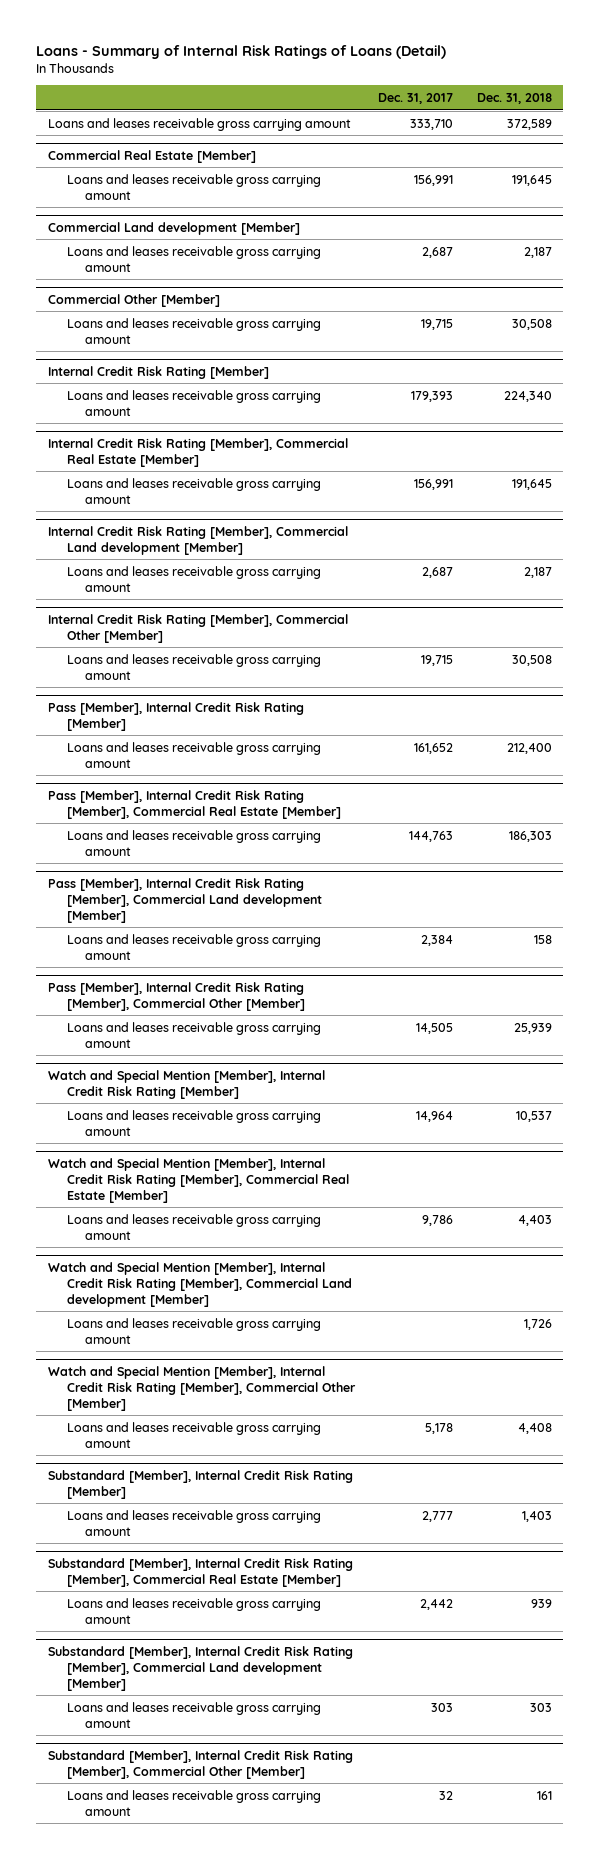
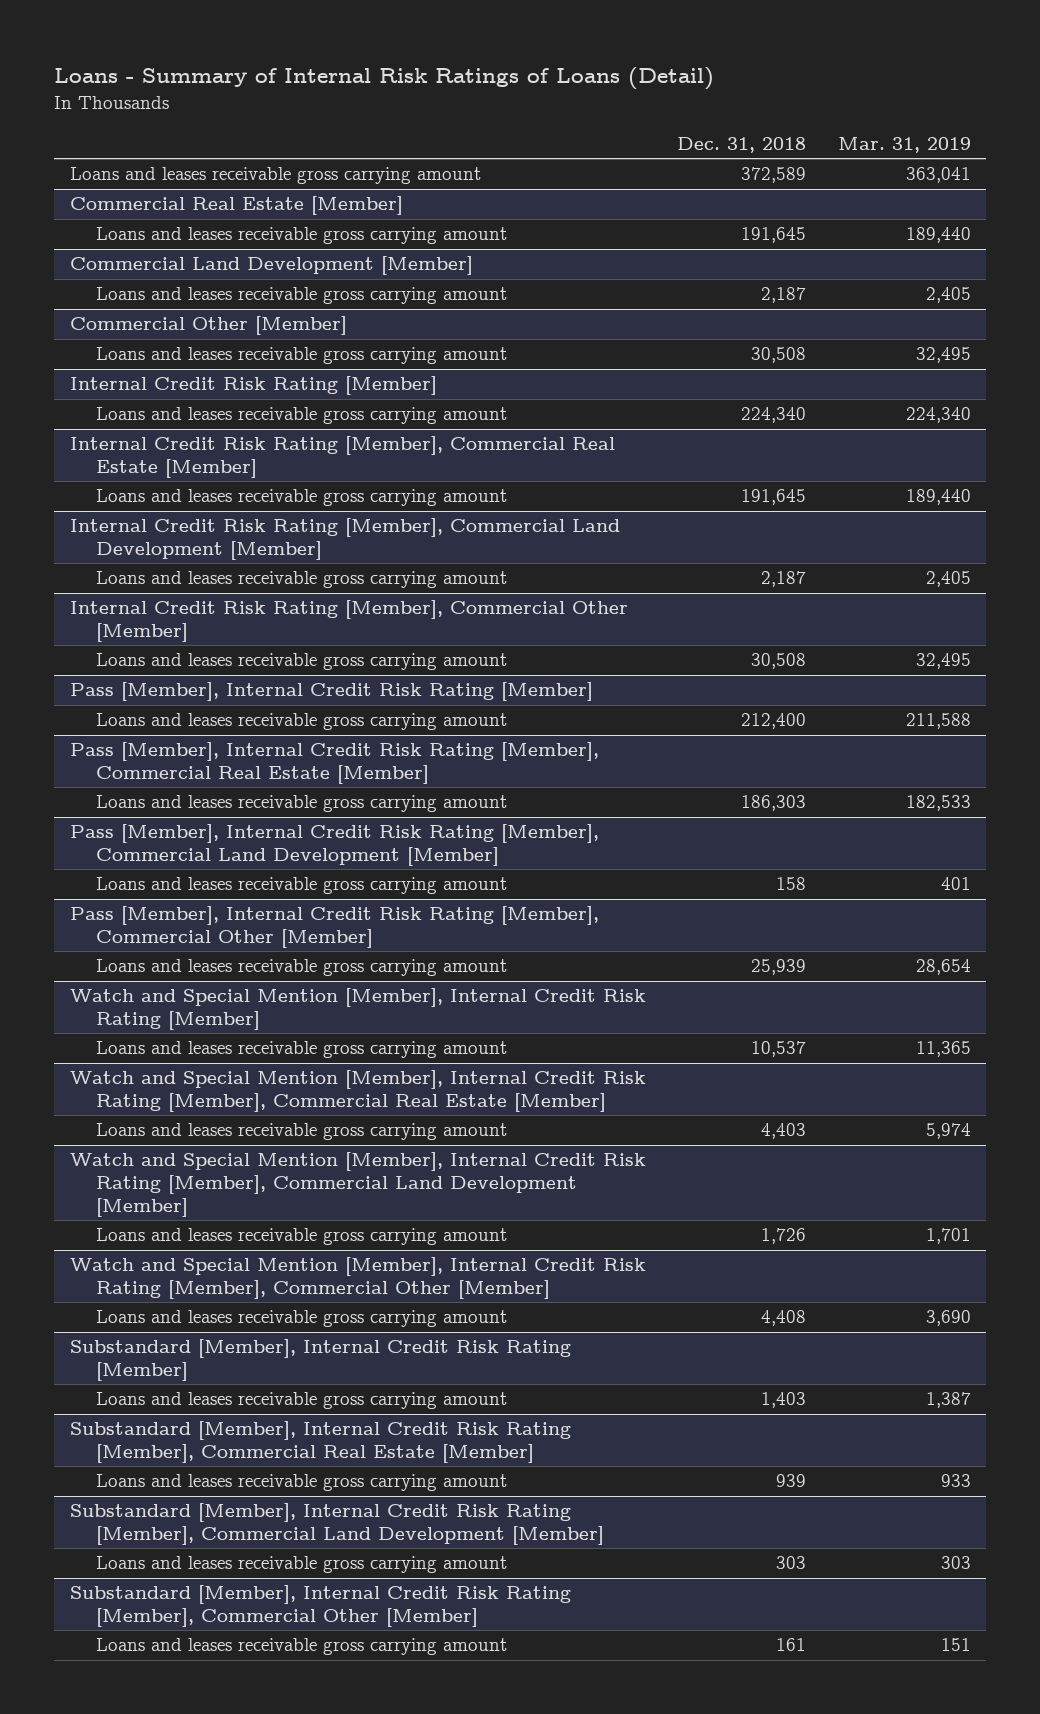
[378,93,454,105] Dec. 31, 2017 -> none
none -> [837,136,971,153] Mar. 31, 2019
[47,221,300,235] Commercial Land development [Member] -> [69,256,473,276] Commercial Land Development [Member]
[47,525,348,555] Internal Credit Risk Rating [Member], Commercial Land development [Member] -> [69,518,620,561] Internal Credit Risk Rating [Member], Commercial Land Development [Member]
[47,877,322,923] Pass [Member], Internal Credit Risk Rating [Member], Commercial Land development [Member] -> [69,824,599,867] Pass [Member], Internal Credit Risk Rating [Member], Commercial Land Development [Member]
[47,1261,352,1307] Watch and Special Mention [Member], Internal Credit Risk Rating [Member], Commercial Land development [Member] -> [69,1152,646,1217] Watch and Special Mention [Member], Internal Credit Risk Rating [Member], Commercial Land Development [Member]
[47,1645,353,1691] Substandard [Member], Internal Credit Risk Rating [Member], Commercial Land development [Member] -> [69,1503,604,1546] Substandard [Member], Internal Credit Risk Rating [Member], Commercial Land Development [Member]

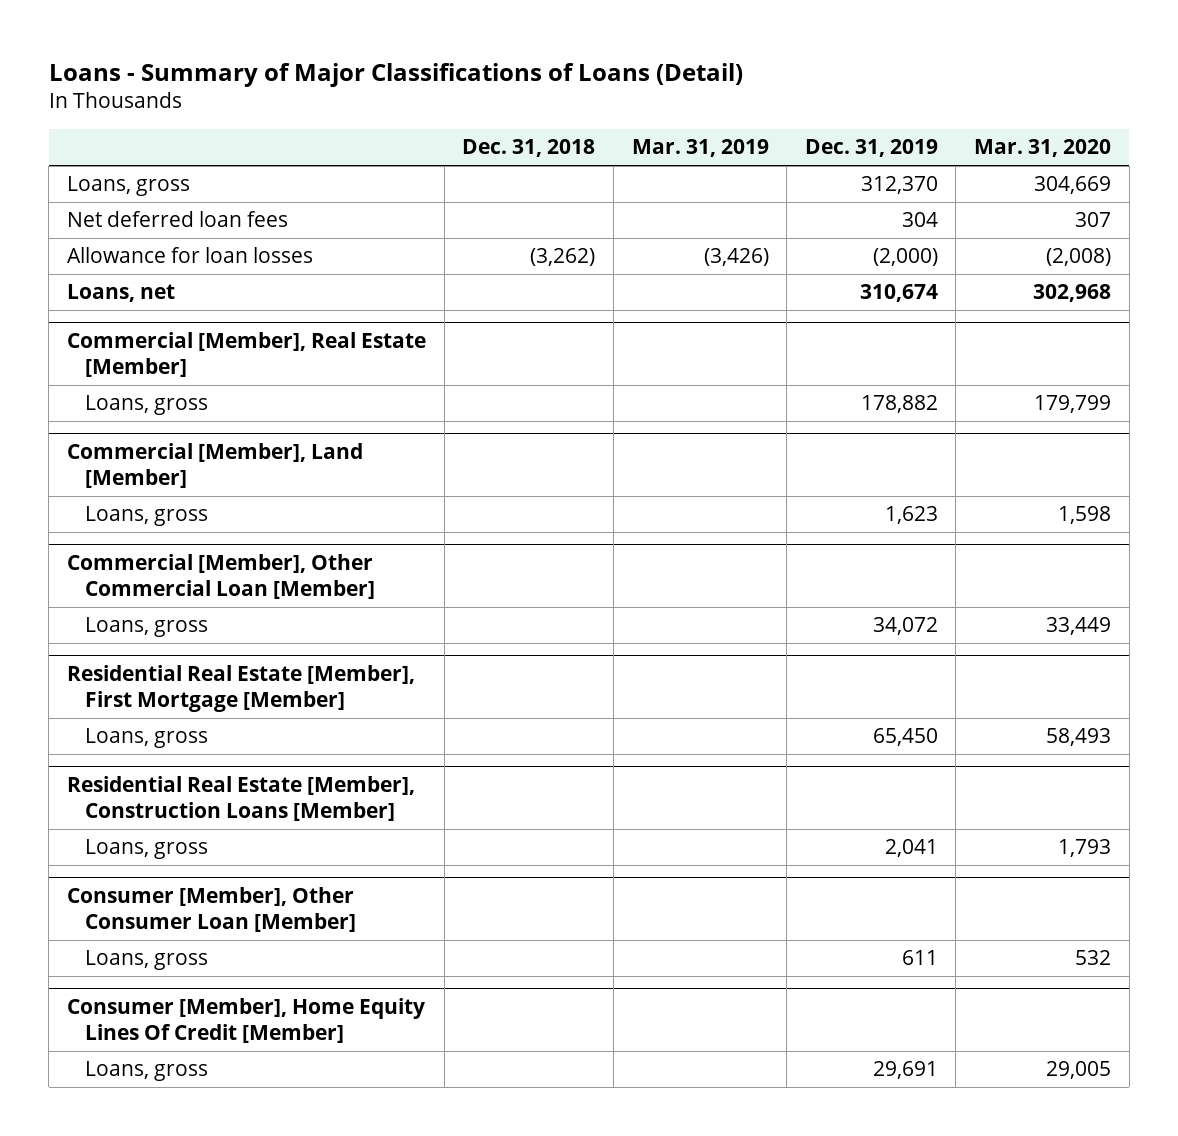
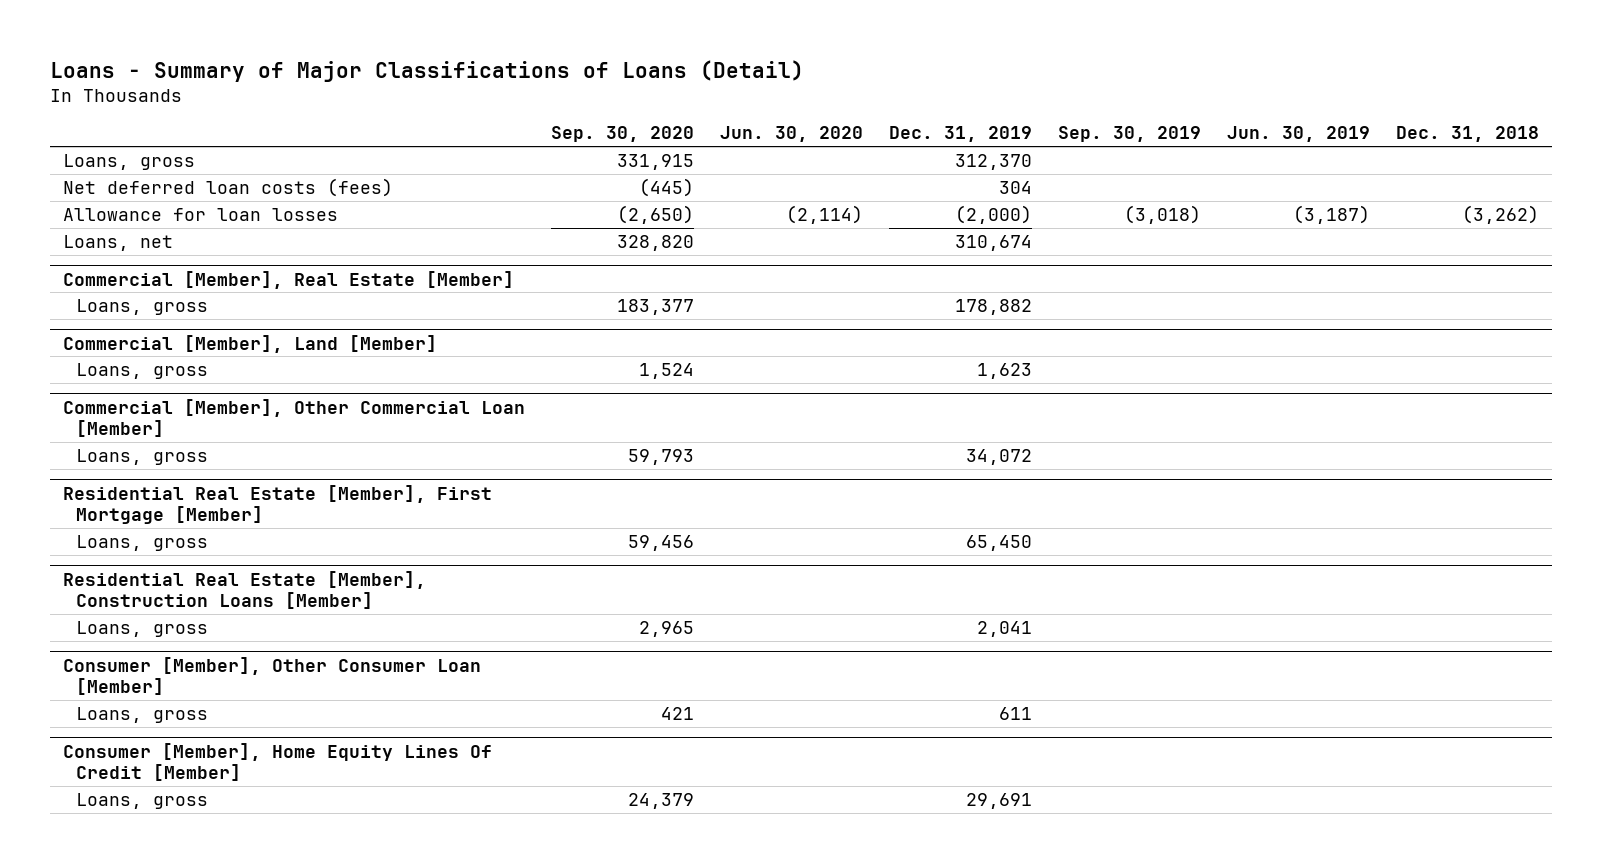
[631,139,769,158] Mar. 31, 2019 -> none
[974,139,1112,158] Mar. 31, 2020 -> none
none -> [551,126,695,143] Sep. 30, 2020
none -> [720,126,864,143] Jun. 30, 2020
none -> [1058,126,1202,143] Sep. 30, 2019
none -> [1226,126,1370,143] Jun. 30, 2019
[67,211,289,228] Net deferred loan fees -> [63,177,394,197] Net deferred loan costs (fees)

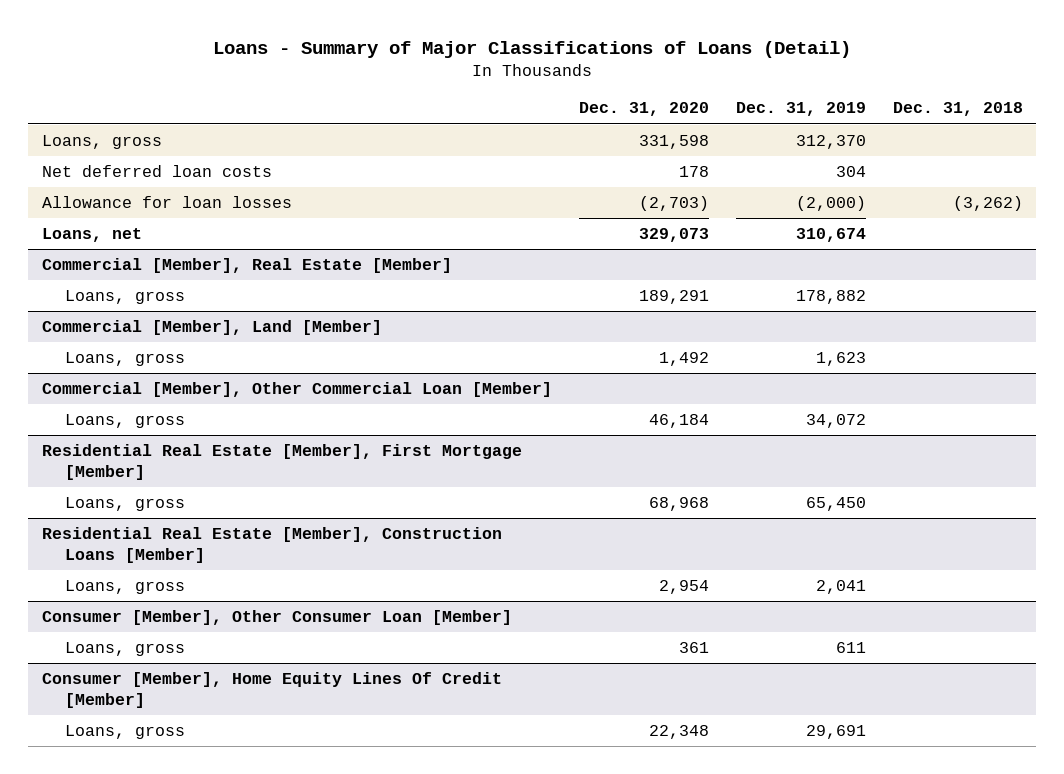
[551,126,695,143] Sep. 30, 2020 -> none
[720,126,864,143] Jun. 30, 2020 -> none
[1058,126,1202,143] Sep. 30, 2019 -> none
[1226,126,1370,143] Jun. 30, 2019 -> none
none -> [578,102,709,117] Dec. 31, 2020
[63,177,394,197] Net deferred loan costs (fees) -> [41,165,272,178] Net deferred loan costs

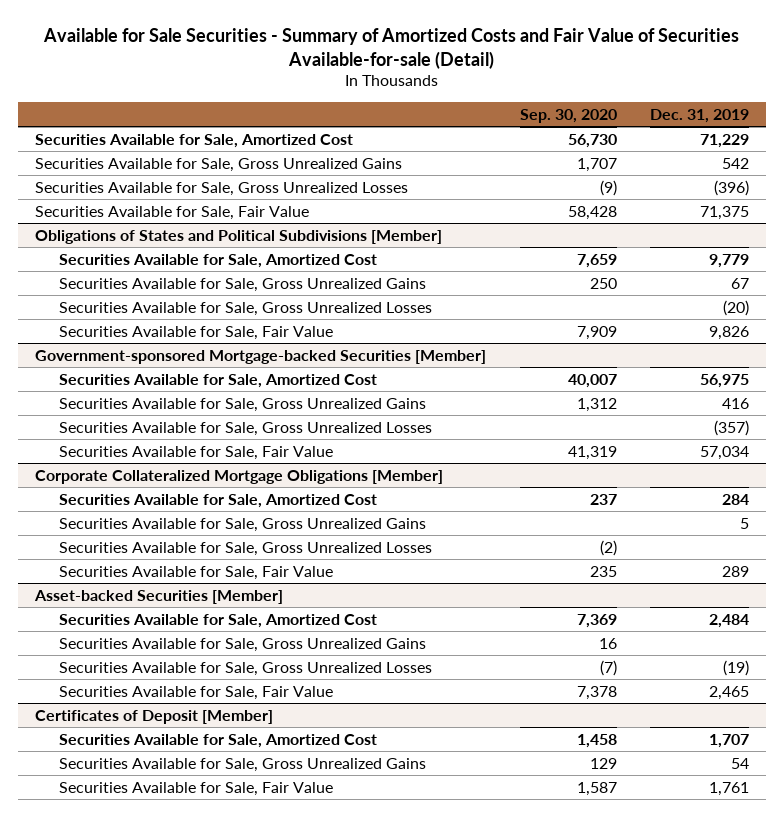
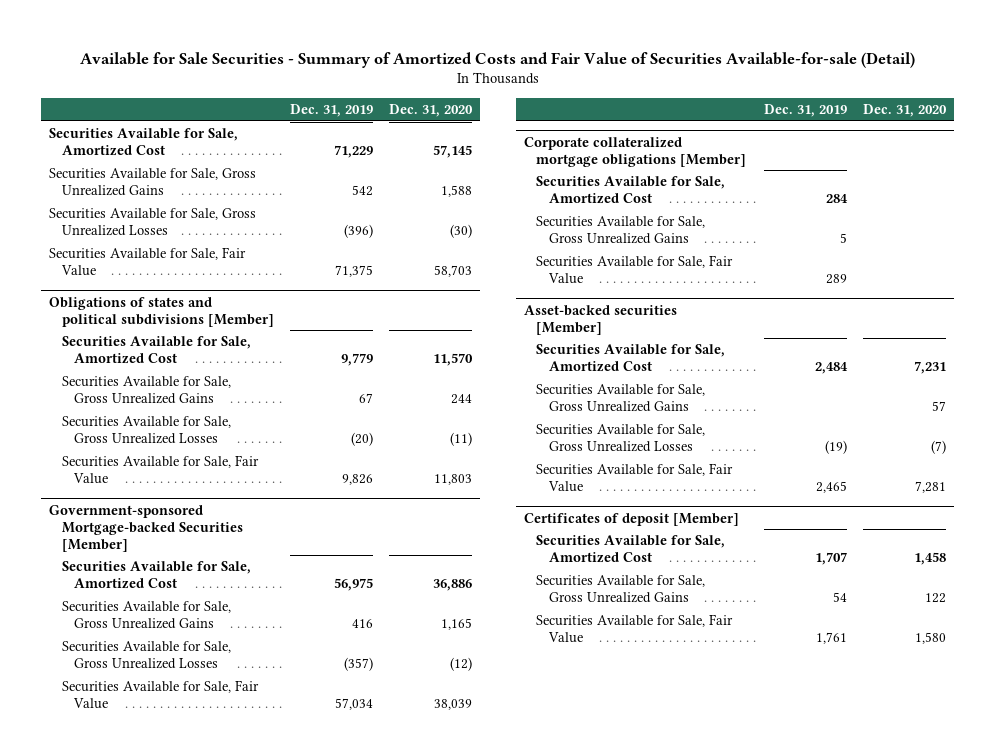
[519,108,617,123] Sep. 30, 2020 -> none
none -> [388,103,473,117] Dec. 31, 2020
[34,229,442,244] Obligations of States and Political Subdivisions [Member] -> [49,296,274,327] Obligations of states and political subdivisions [Member]
[34,469,443,484] Corporate Collateralized Mortgage Obligations [Member] -> [524,136,747,167] Corporate collateralized mortgage obligations [Member]
[59,541,433,556] Securities Available for Sale, Gross Unrealized Losses -> none
[33,589,283,604] Asset-backed Securities [Member] -> [524,304,678,335] Asset-backed securities [Member]
[34,709,273,724] Certificates of Deposit [Member] -> [524,512,740,526] Certificates of deposit [Member]

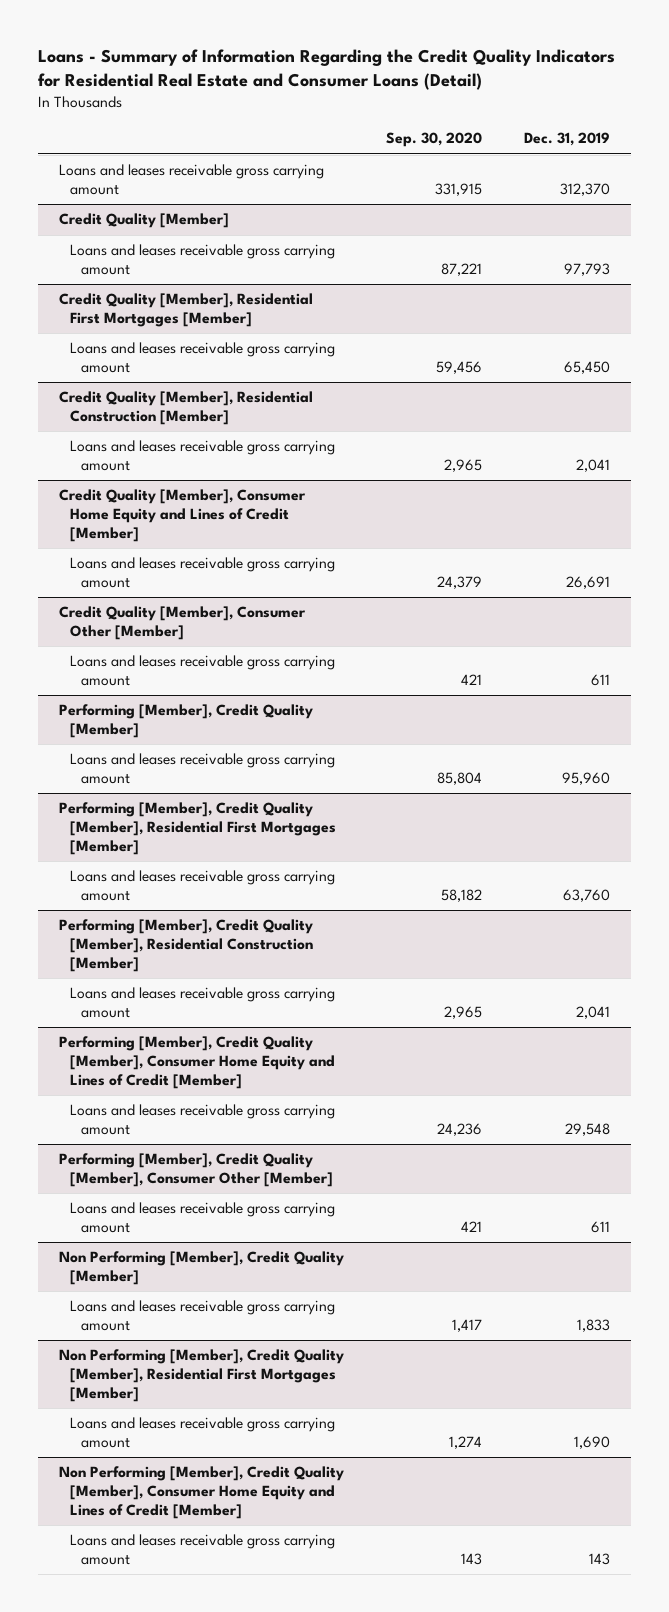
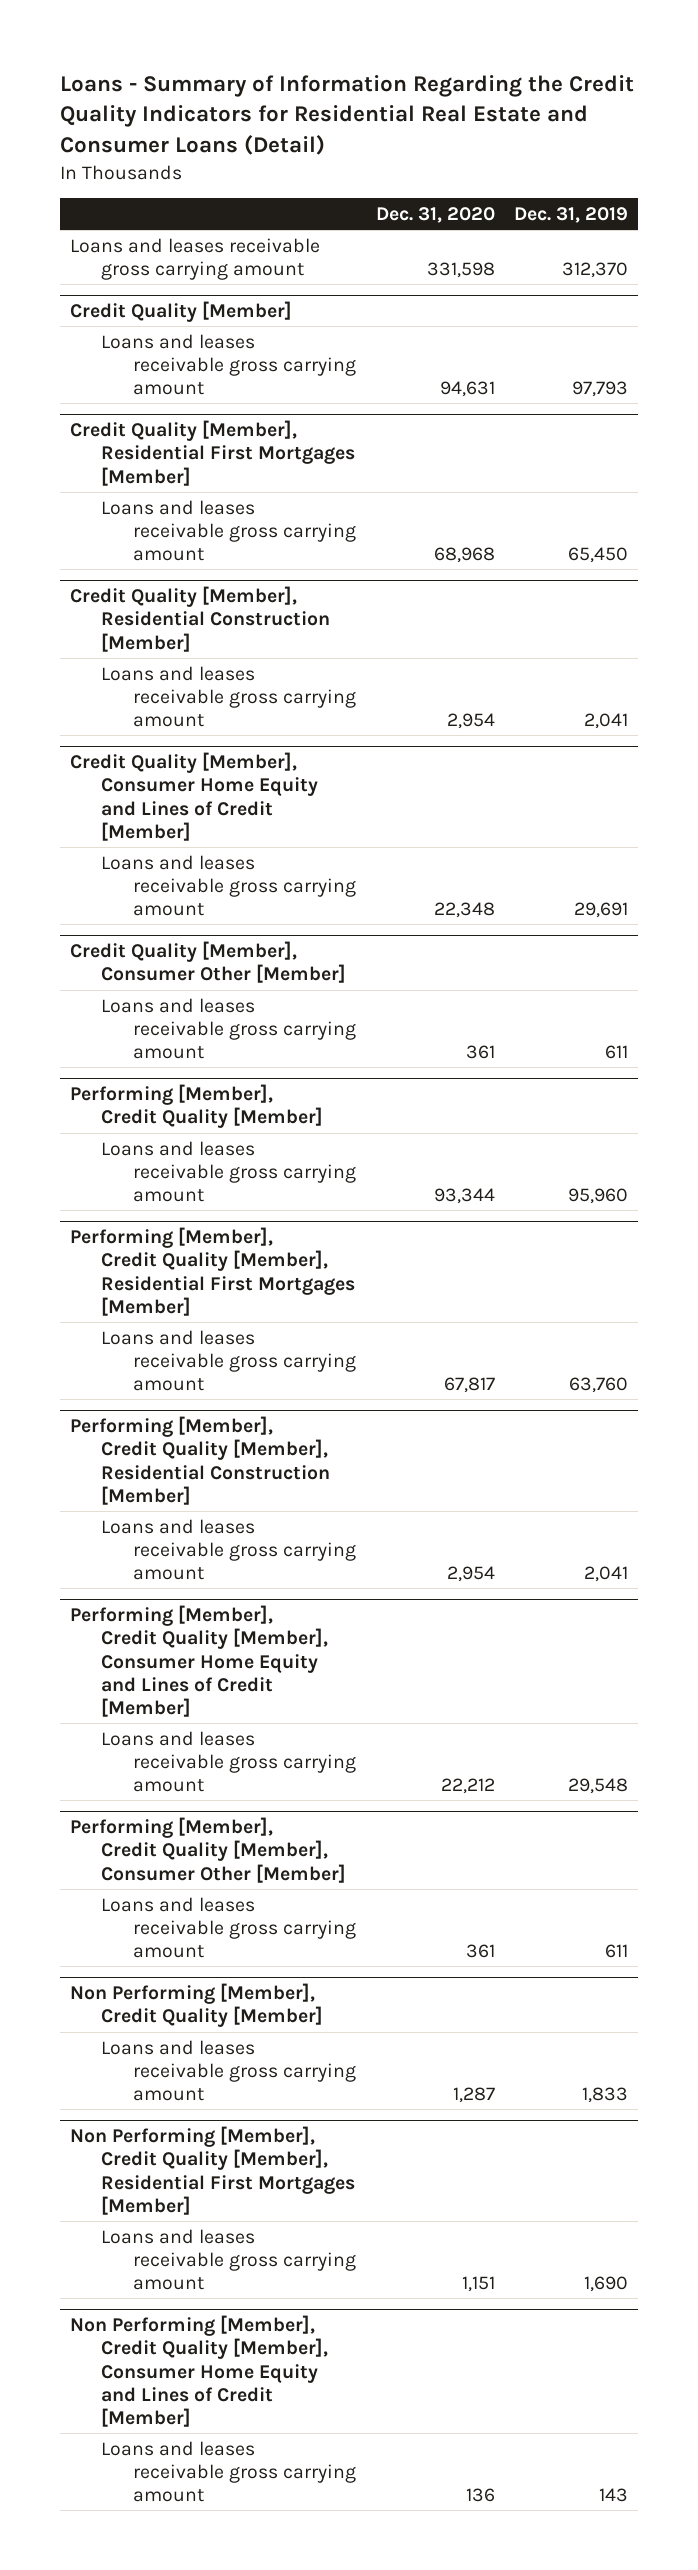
[385,132,482,148] Sep. 30, 2020 -> none
none -> [375,207,495,224] Dec. 31, 2020
[566,576,611,590] 26,691 -> [574,901,629,918] 29,691

